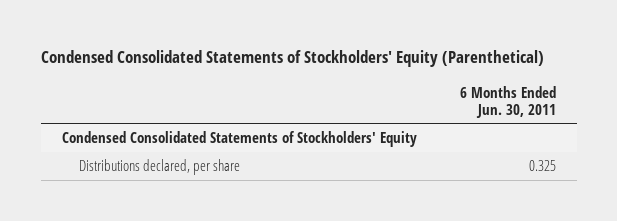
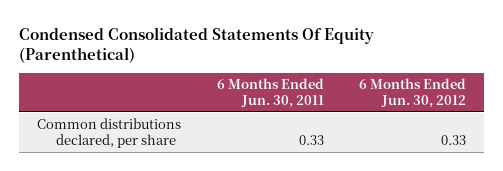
[40,50,544,68] Condensed Consolidated Statements of Stockholders' Equity (Parenthetical) -> [19,26,375,63] Condensed Consolidated Statements Of Equity (Parenthetical)
none -> [359,78,467,109] 6 Months Ended Jun. 30, 2012
[61,131,417,148] Condensed Consolidated Statements of Stockholders' Equity -> none
[79,159,241,176] Distributions declared, per share -> [37,118,182,149] Common distributions declared, per share
[528,160,556,172] 0.325 -> [298,135,324,146] 0.33

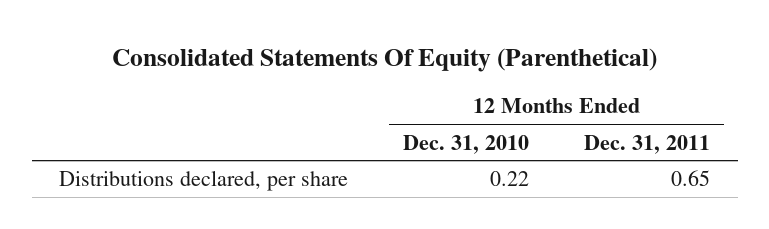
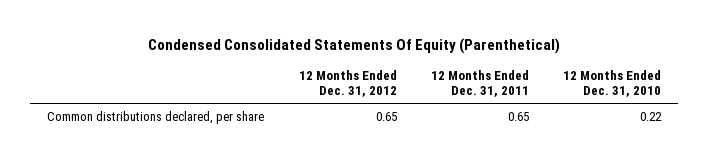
[111,47,657,72] Consolidated Statements Of Equity (Parenthetical) -> [148,38,561,55] Condensed Consolidated Statements Of Equity (Parenthetical)
none -> [298,70,397,98] 12 Months Ended Dec. 31, 2012
[59,170,349,192] Distributions declared, per share -> [47,111,265,125] Common distributions declared, per share

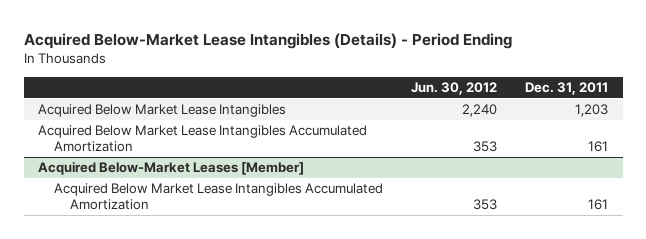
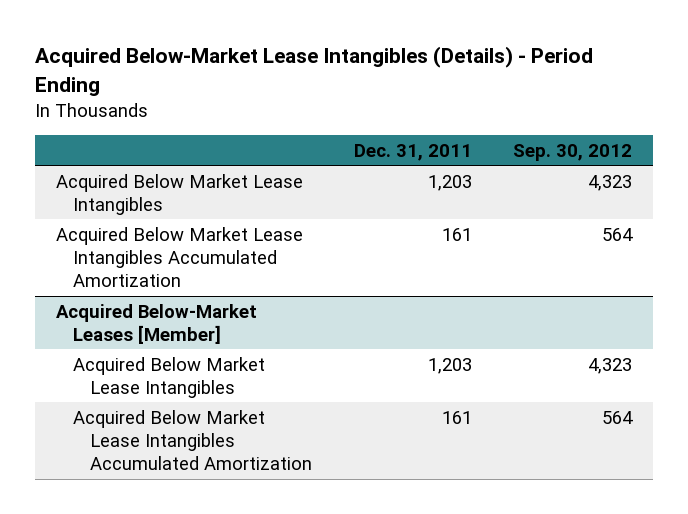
[411,81,498,95] Jun. 30, 2012 -> none
none -> [513,143,633,161] Sep. 30, 2012
none -> [73,356,266,398] Acquired Below Market Lease Intangibles

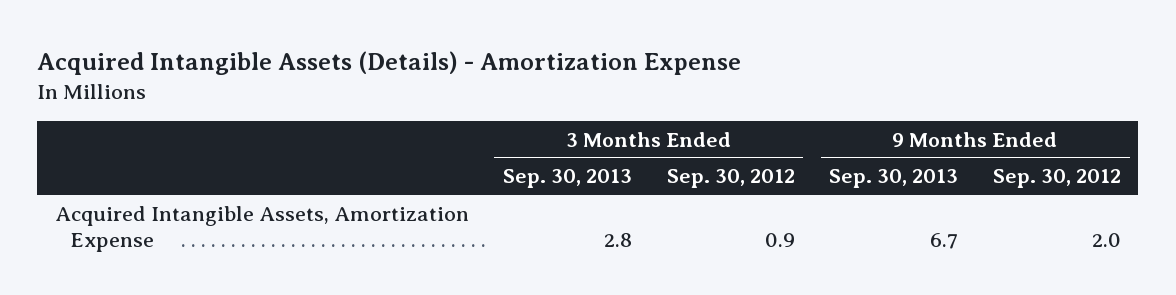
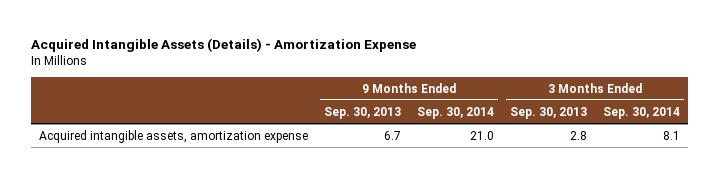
[666,169,795,189] Sep. 30, 2012 -> none
[993,169,1122,189] Sep. 30, 2012 -> none
none -> [416,106,494,119] Sep. 30, 2014
none -> [602,106,680,119] Sep. 30, 2014
[54,205,469,253] Acquired Intangible Assets, Amortization Expense -> [38,129,308,143] Acquired intangible assets, amortization expense

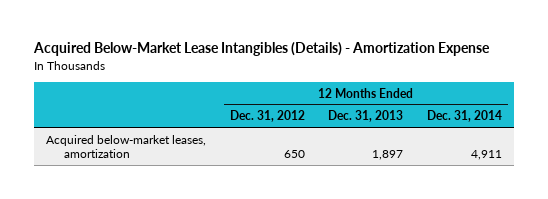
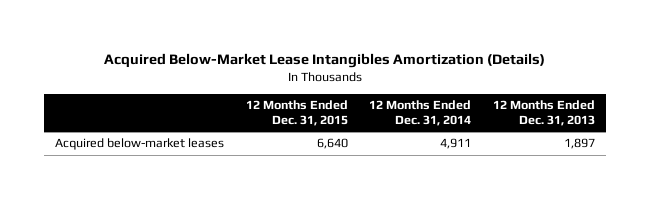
[33,42,491,57] Acquired Below-Market Lease Intangibles (Details) - Amortization Expense -> [103,52,545,68] Acquired Below-Market Lease Intangibles Amortization (Details)
[229,110,305,123] Dec. 31, 2012 -> none
none -> [245,100,348,127] 12 Months Ended Dec. 31, 2015
[46,134,207,159] Acquired below-market leases, amortization -> [54,138,224,151] Acquired below-market leases

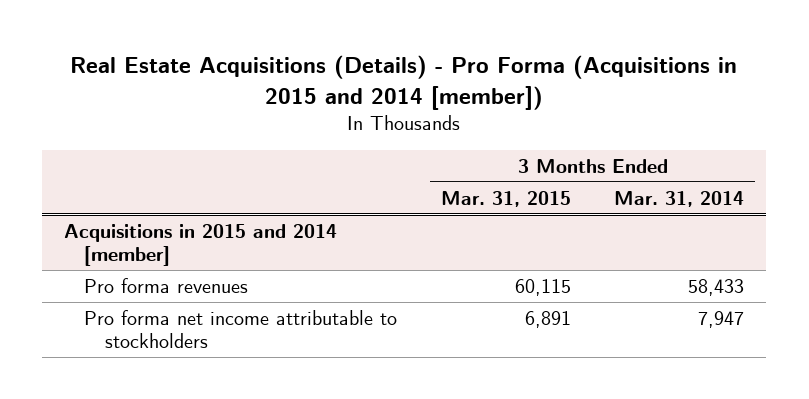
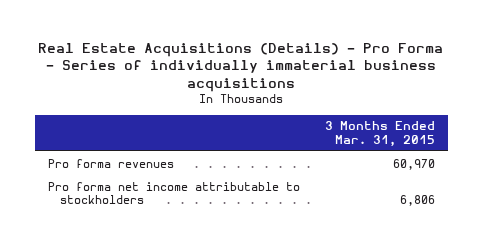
[70,55,738,110] Real Estate Acquisitions (Details) - Pro Forma (Acquisitions in 2015 and 2014 [member]) -> [38,42,444,92] Real Estate Acquisitions (Details) - Pro Forma - Series of individually immaterial business acquisitions
[614,190,745,207] Mar. 31, 2014 -> none
[64,223,338,266] Acquisitions in 2015 and 2014 [member] -> none
[514,278,571,296] 60,115 -> [393,158,436,170] 60,970
[524,310,571,328] 6,891 -> [400,195,436,207] 6,806

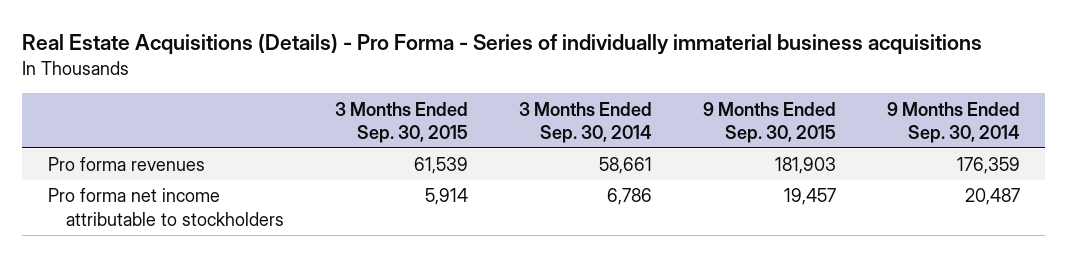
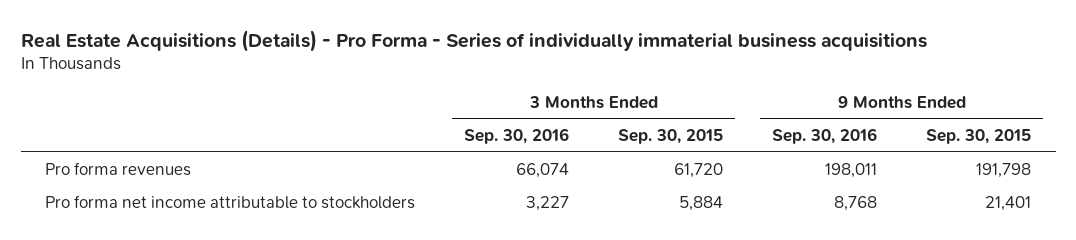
[518,101,652,143] 3 Months Ended Sep. 30, 2014 -> none
[886,101,1020,143] 9 Months Ended Sep. 30, 2014 -> none
none -> [464,127,570,144] Sep. 30, 2016
none -> [772,127,878,144] Sep. 30, 2016
[413,157,468,175] 61,539 -> [674,163,724,179] 61,720
[774,157,836,175] 181,903 -> [976,163,1032,179] 191,798
[424,188,468,206] 5,914 -> [679,196,724,212] 5,884
[783,188,836,206] 19,457 -> [985,196,1032,212] 21,401

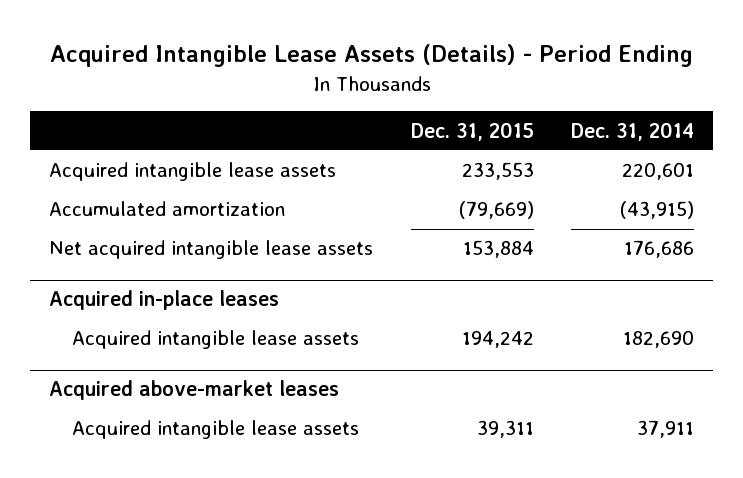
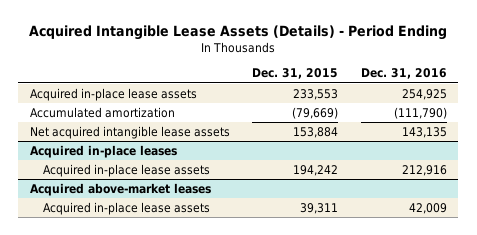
[571,121,695,141] Dec. 31, 2014 -> none
none -> [360,68,447,80] Dec. 31, 2016
[49,162,337,182] Acquired intangible lease assets -> [29,87,197,101] Acquired in-place lease assets
[71,330,359,350] Acquired intangible lease assets -> [42,163,210,177] Acquired in-place lease assets
[71,420,359,440] Acquired intangible lease assets -> [42,201,210,215] Acquired in-place lease assets

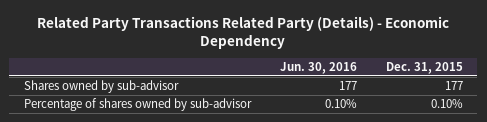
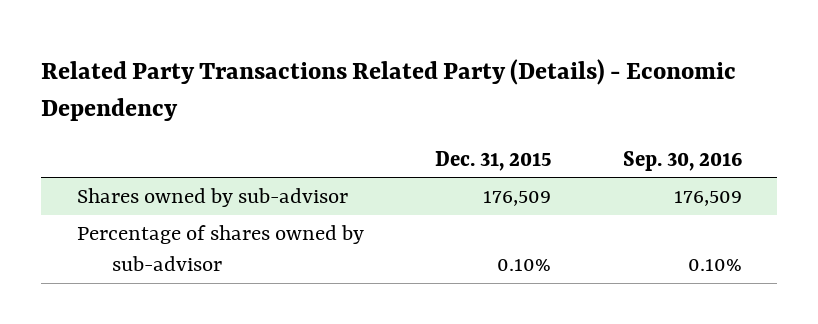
[279,61,357,74] Jun. 30, 2016 -> none
none -> [622,150,742,171] Sep. 30, 2016
[444,81,463,91] 177 -> [483,191,552,207] 176,509

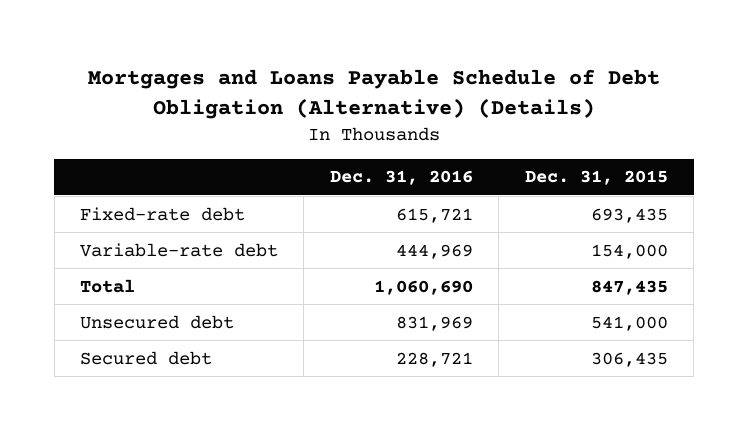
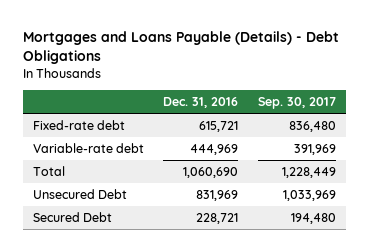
[87,68,660,119] Mortgages and Loans Payable Schedule of Debt Obligation (Alternative) (Details) -> [22,31,339,65] Mortgages and Loans Payable (Details) - Debt Obligations
[524,170,668,186] Dec. 31, 2015 -> none
none -> [257,97,336,110] Sep. 30, 2017
[80,314,235,329] Unsecured debt -> [32,188,127,199] Unsecured Debt
[80,350,213,365] Secured debt -> [32,211,112,222] Secured Debt

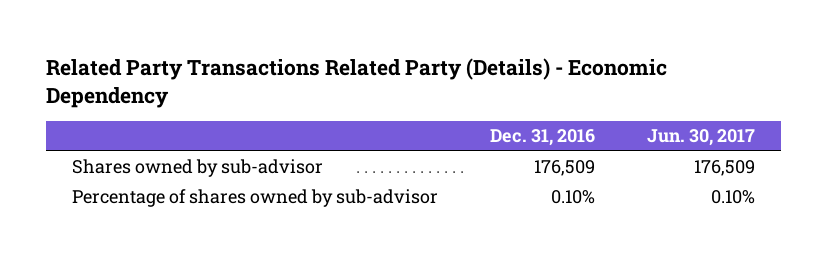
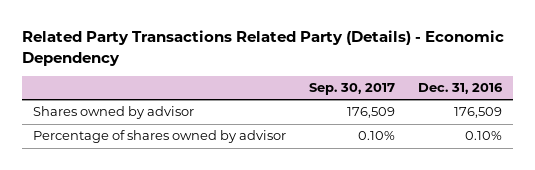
[646,129,755,147] Jun. 30, 2017 -> none
none -> [309,82,396,95] Sep. 30, 2017
[72,159,324,178] Shares owned by sub-advisor -> [33,106,195,120] Shares owned by advisor
[72,189,439,208] Percentage of shares owned by sub-advisor -> [33,130,287,144] Percentage of shares owned by advisor

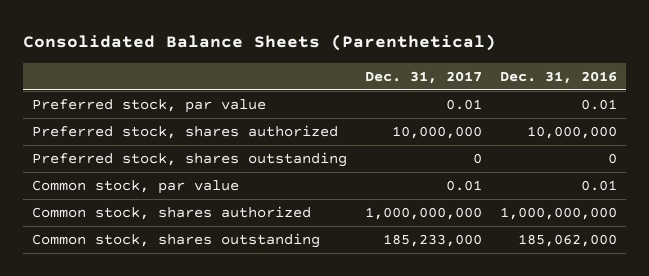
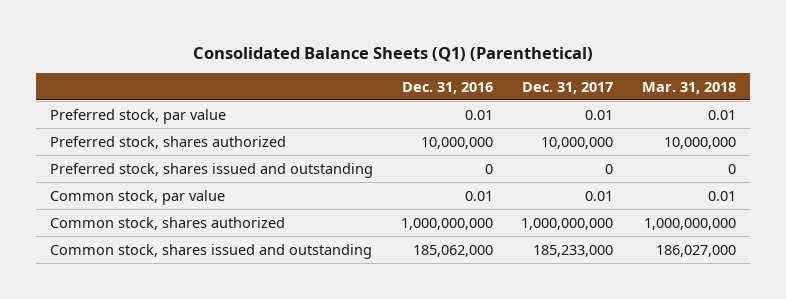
[23,34,497,52] Consolidated Balance Sheets (Parenthetical) -> [192,46,593,62] Consolidated Balance Sheets (Q1) (Parenthetical)
none -> [641,81,736,94] Mar. 31, 2018
[32,152,348,168] Preferred stock, shares outstanding -> [50,162,374,178] Preferred stock, shares issued and outstanding
[32,233,321,249] Common stock, shares outstanding -> [50,243,373,259] Common stock, shares issued and outstanding

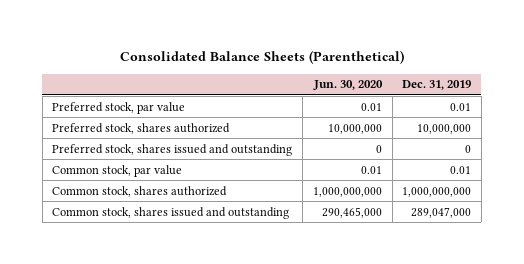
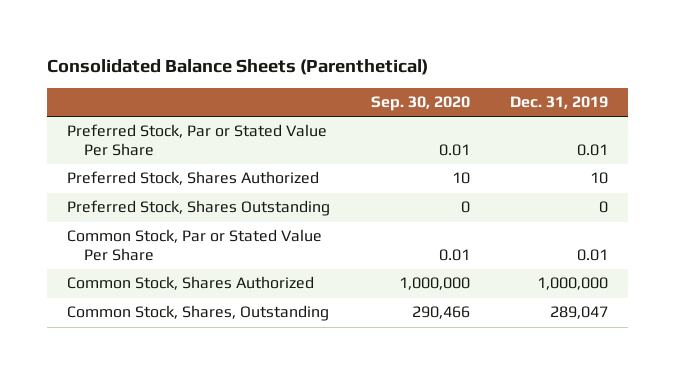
[312,80,383,91] Jun. 30, 2020 -> none
none -> [370,96,470,112] Sep. 30, 2020
[52,101,186,114] Preferred stock, par value -> [67,124,328,157] Preferred Stock, Par or Stated Value Per Share
[52,122,231,134] Preferred stock, shares authorized -> [67,171,320,186] Preferred Stock, Shares Authorized
[417,123,472,134] 10,000,000 -> [590,172,609,185] 10
[52,143,293,156] Preferred stock, shares issued and outstanding -> [67,200,331,217] Preferred Stock, Shares Outstanding
[52,164,183,177] Common stock, par value -> [67,229,323,262] Common Stock, Par or Stated Value Per Share
[52,185,228,197] Common stock, shares authorized -> [67,276,315,291] Common Stock, Shares Authorized
[402,186,472,197] 1,000,000,000 -> [537,277,609,291] 1,000,000
[52,206,290,219] Common stock, shares issued and outstanding -> [67,305,330,322] Common Stock, Shares, Outstanding
[411,206,472,218] 289,047,000 -> [550,306,609,320] 289,047

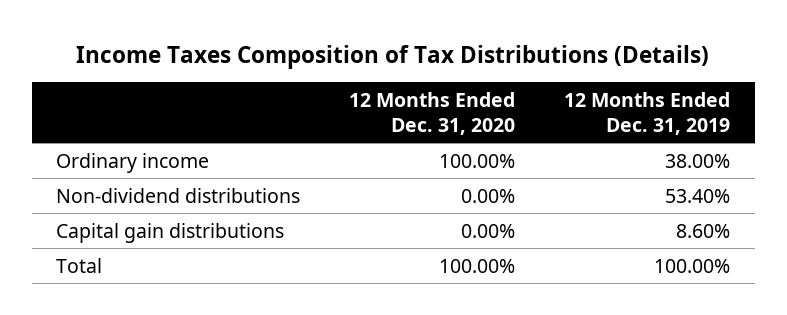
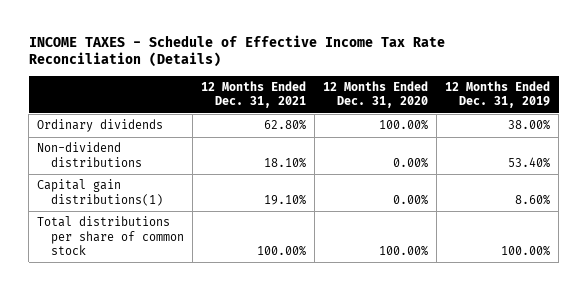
[76,44,710,69] Income Taxes Composition of Tax Distributions (Details) -> [28,34,445,68] INCOME TAXES - Schedule of Effective Income Tax Rate Reconciliation (Details)
none -> [200,81,306,109] 12 Months Ended Dec. 31, 2021
[56,152,210,173] Ordinary income -> [37,119,164,133] Ordinary dividends
[56,222,285,243] Capital gain distributions -> [37,179,163,206] Capital gain distributions(1)
[56,257,103,273] Total -> [37,216,184,255] Total distributions per share of common stock

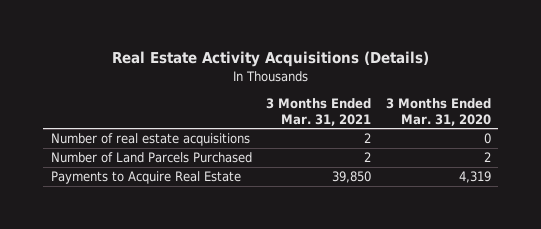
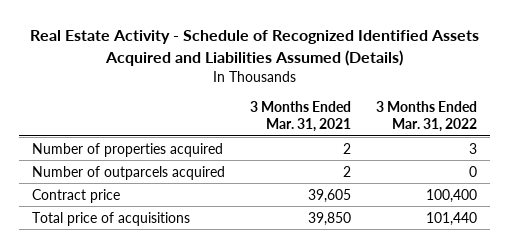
[111,51,429,68] Real Estate Activity Acquisitions (Details) -> [29,29,479,66] Real Estate Activity - Schedule of Recognized Identified Assets Acquired and Liabilities Assumed (Details)
[385,97,491,126] 3 Months Ended Mar. 31, 2020 -> none
none -> [376,101,478,133] 3 Months Ended Mar. 31, 2022
[50,133,250,147] Number of real estate acquisitions -> [31,142,223,157] Number of properties acquired
[50,152,252,164] Number of Land Parcels Purchased -> [31,165,225,180] Number of outparcels acquired
none -> [31,188,120,203] Contract price
[50,171,241,185] Payments to Acquire Real Estate -> [31,211,190,226] Total price of acquisitions

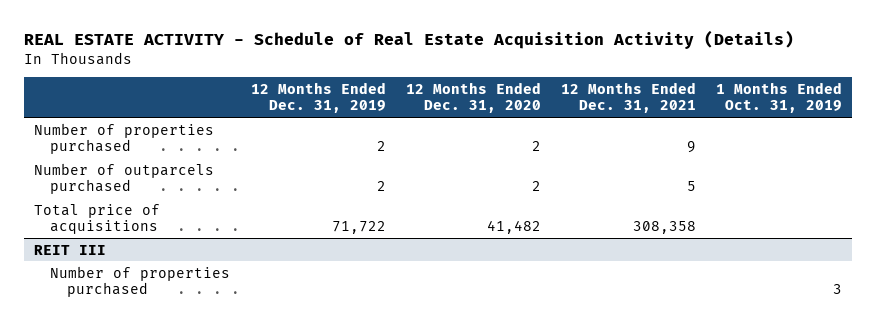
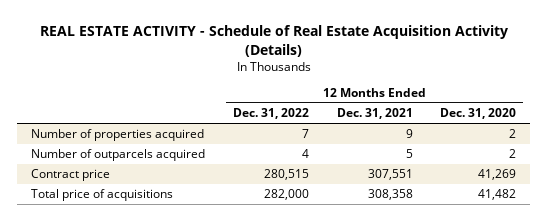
[250,81,386,114] 12 Months Ended Dec. 31, 2019 -> none
[715,81,842,114] 1 Months Ended Oct. 31, 2019 -> none
none -> [232,108,309,120] Dec. 31, 2022
[33,122,214,155] Number of properties purchased -> [31,129,205,142] Number of properties acquired
[33,162,214,195] Number of outparcels purchased -> [31,149,206,162] Number of outparcels acquired
none -> [31,169,111,182] Contract price
[33,244,106,255] REIT III -> none
[50,265,231,298] Number of properties purchased -> none

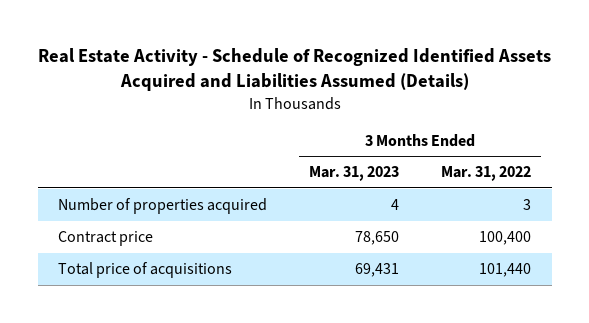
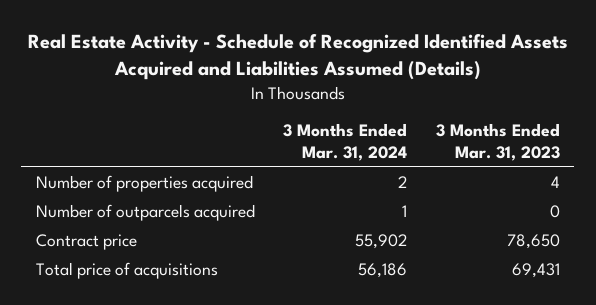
[440,166,531,182] Mar. 31, 2022 -> none
none -> [283,123,408,161] 3 Months Ended Mar. 31, 2024
none -> [35,204,255,222] Number of outparcels acquired

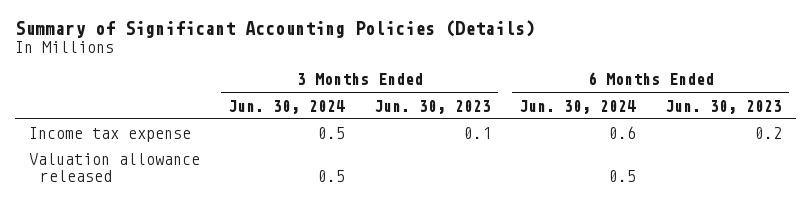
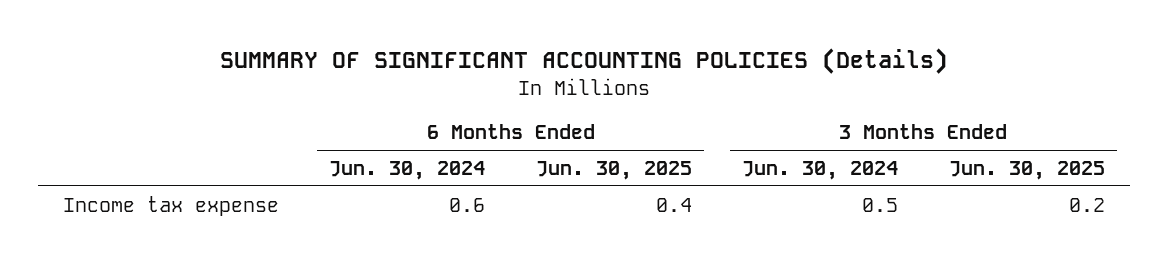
[14,20,535,39] Summary of Significant Accounting Policies (Details) -> [219,48,948,75] SUMMARY OF SIGNIFICANT ACCOUNTING POLICIES (Details)
[373,99,491,114] Jun. 30, 2023 -> none
[664,99,782,114] Jun. 30, 2023 -> none
none -> [535,160,692,180] Jun. 30, 2025
none -> [948,160,1105,180] Jun. 30, 2025
[28,153,200,182] Valuation allowance released -> none

